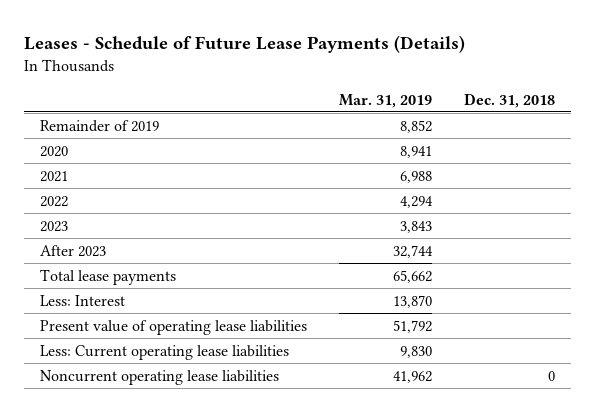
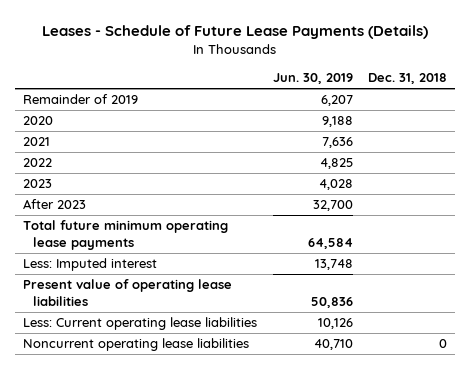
[338,93,432,108] Mar. 31, 2019 -> none
none -> [272,73,353,85] Jun. 30, 2019
[40,268,177,285] Total lease payments -> [23,220,229,250] Total future minimum operating lease payments
[40,294,126,306] Less: Interest -> [23,258,158,272] Less: Imputed interest

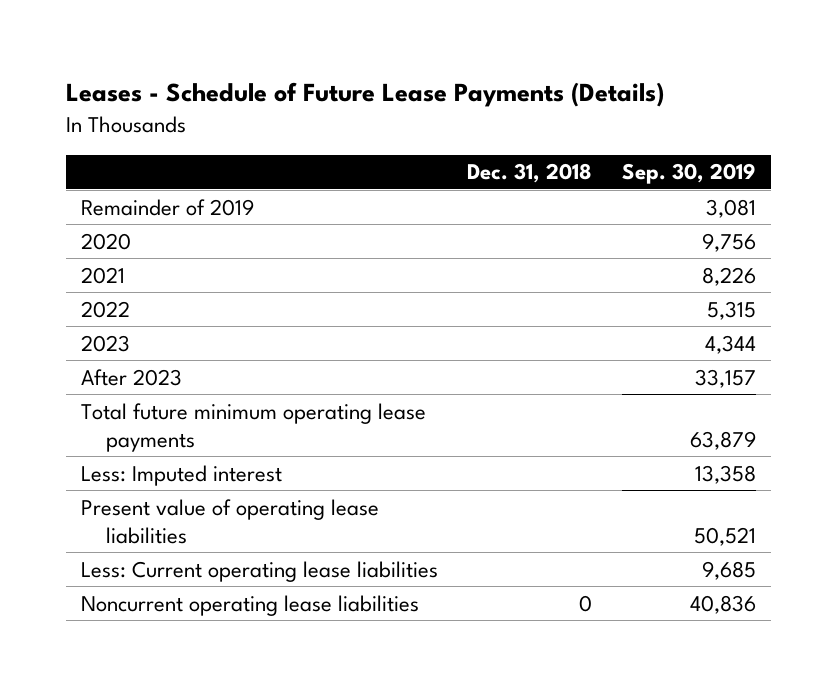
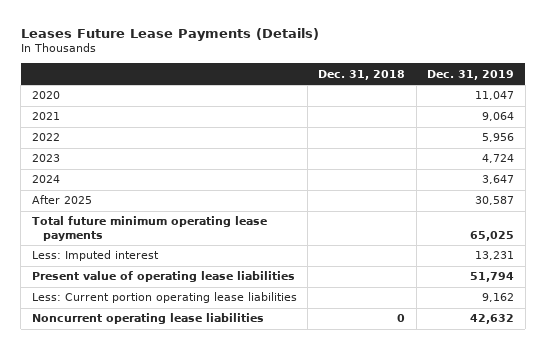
[66,82,665,108] Leases - Schedule of Future Lease Payments (Details) -> [20,27,319,41] Leases Future Lease Payments (Details)
[621,163,756,185] Sep. 30, 2019 -> none
none -> [427,69,515,80] Dec. 31, 2019
[80,198,254,216] Remainder of 2019 -> none
none -> [31,175,60,184] 2024
[80,368,182,386] After 2023 -> [31,195,92,205] After 2025
[80,560,438,582] Less: Current operating lease liabilities -> [31,292,297,304] Less: Current portion operating lease liabilities

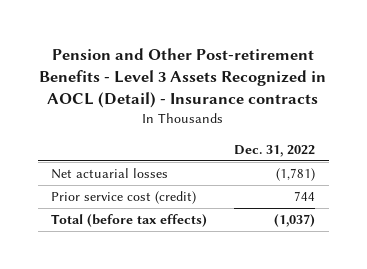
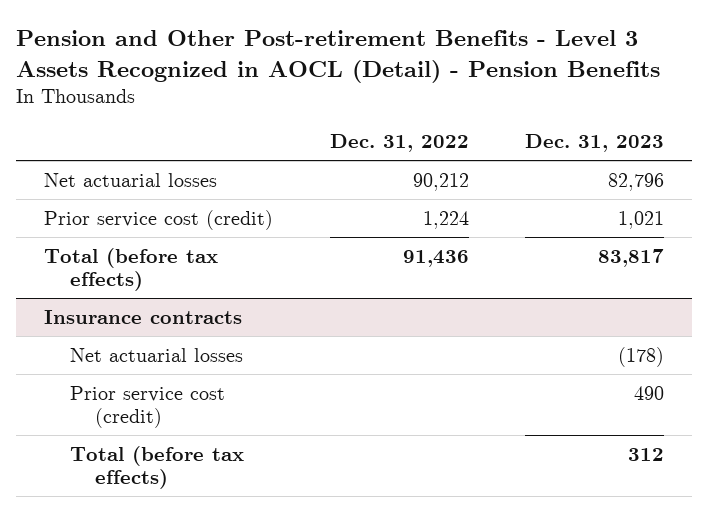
[39,47,327,108] Pension and Other Post-retirement Benefits - Level 3 Assets Recognized in AOCL (Detail) - Insurance contracts -> [16,30,661,83] Pension and Other Post-retirement Benefits - Level 3 Assets Recognized in AOCL (Detail) - Pension Benefits
none -> [524,133,664,152] Dec. 31, 2023
[276,168,316,182] (1,781) -> [412,172,469,191] 90,212
[294,191,316,202] 744 -> [422,210,469,229] 1,224
[274,214,316,228] (1,037) -> [402,249,469,267] 91,436
none -> [44,309,243,324] Insurance contracts
none -> [69,347,243,362] Net actuarial losses
none -> [69,385,225,428] Prior service cost (credit)
none -> [69,445,244,489] Total (before tax effects)

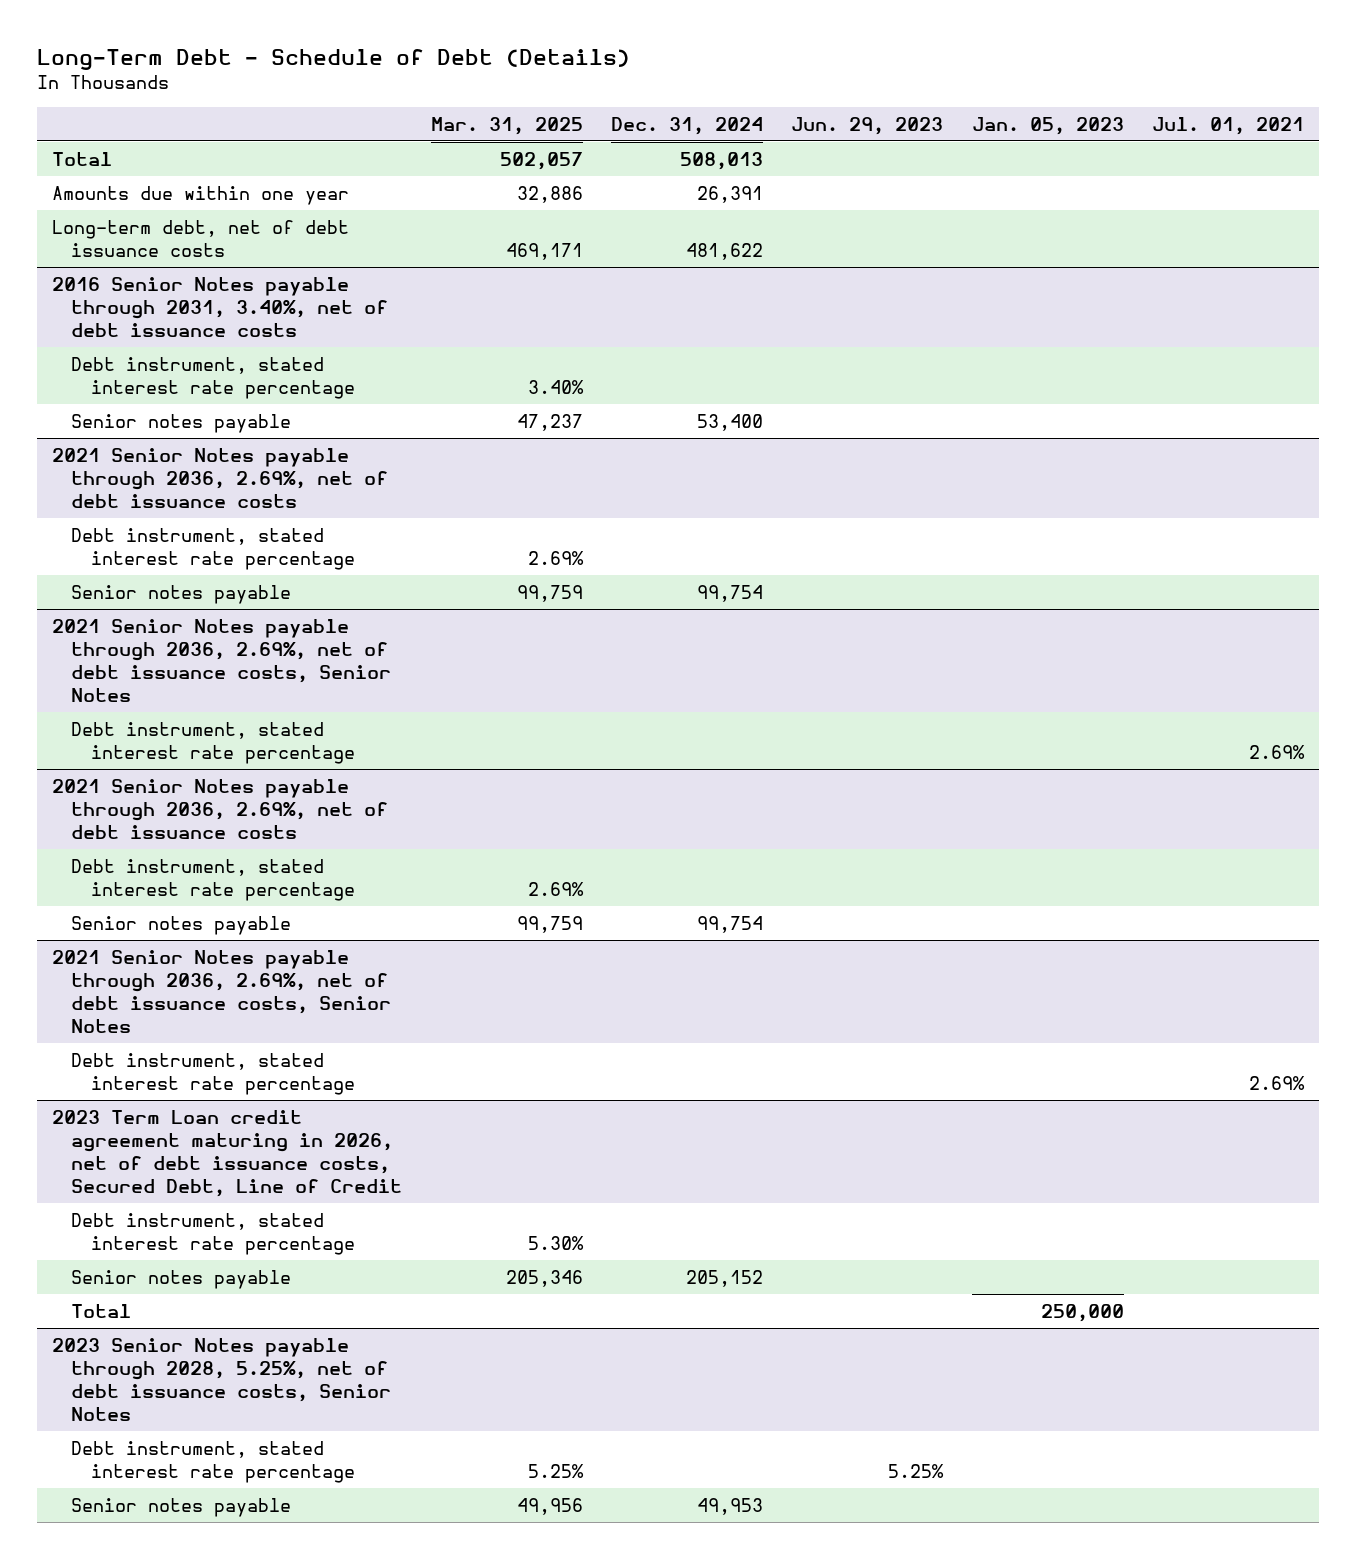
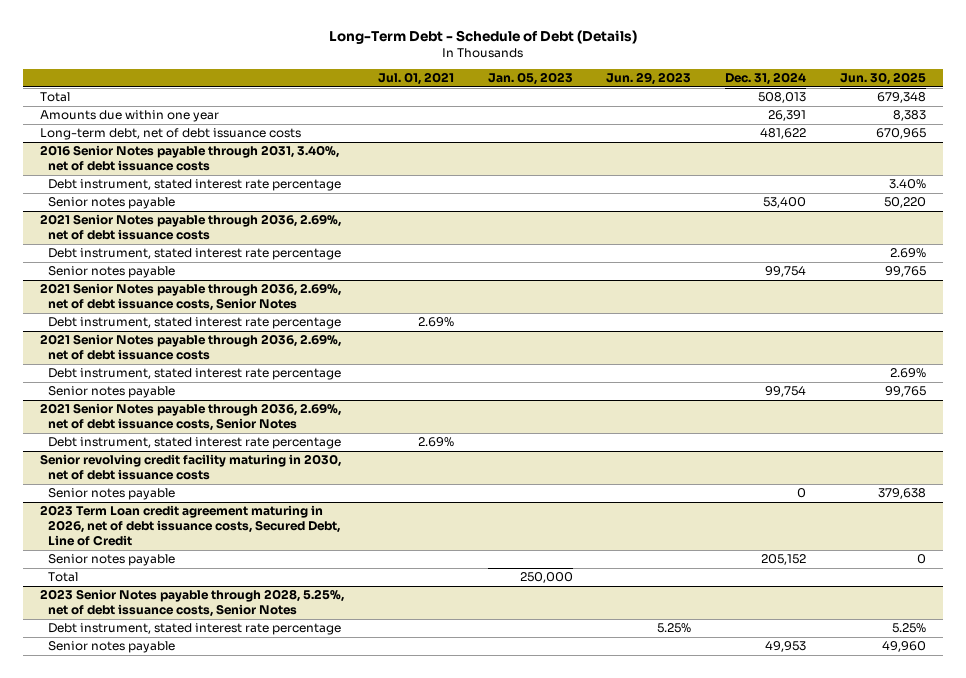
[430,116,583,135] Mar. 31, 2025 -> none
none -> [840,71,927,85] Jun. 30, 2025
none -> [39,454,341,481] Senior revolving credit facility maturing in 2030, net of debt issuance costs
none -> [48,488,176,501] Senior notes payable
[71,1212,355,1255] Debt instrument, stated interest rate percentage -> none

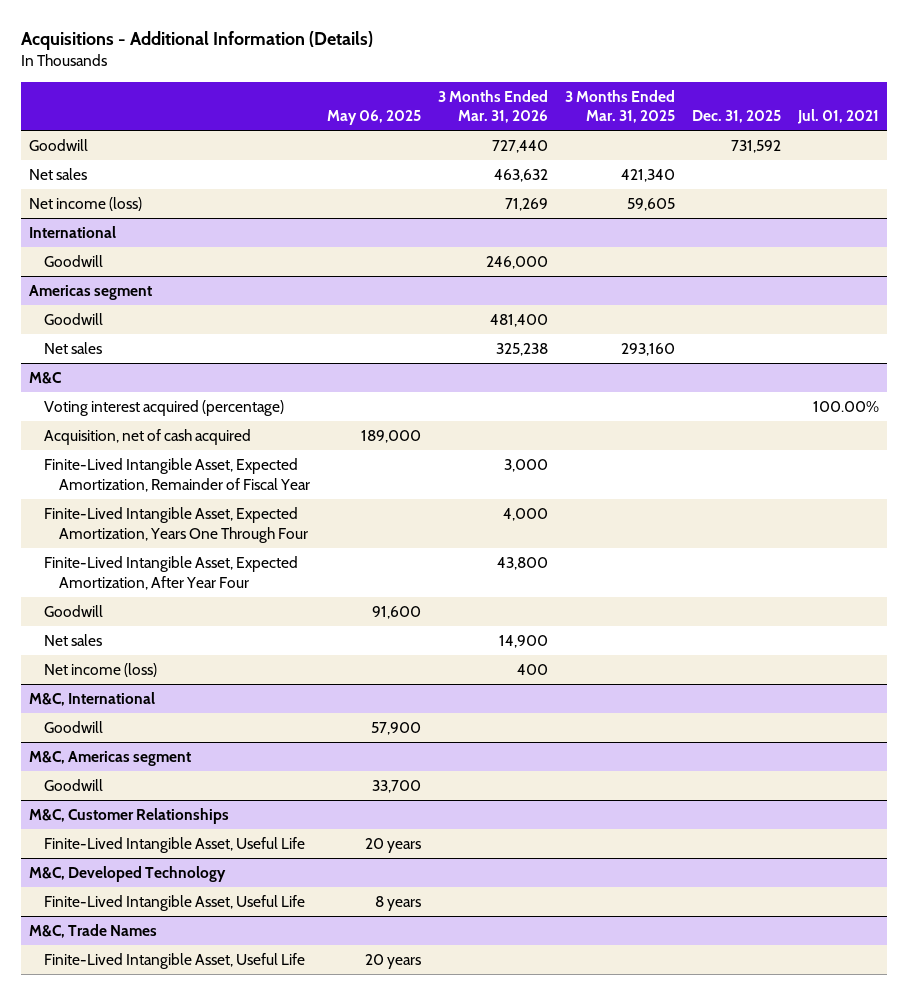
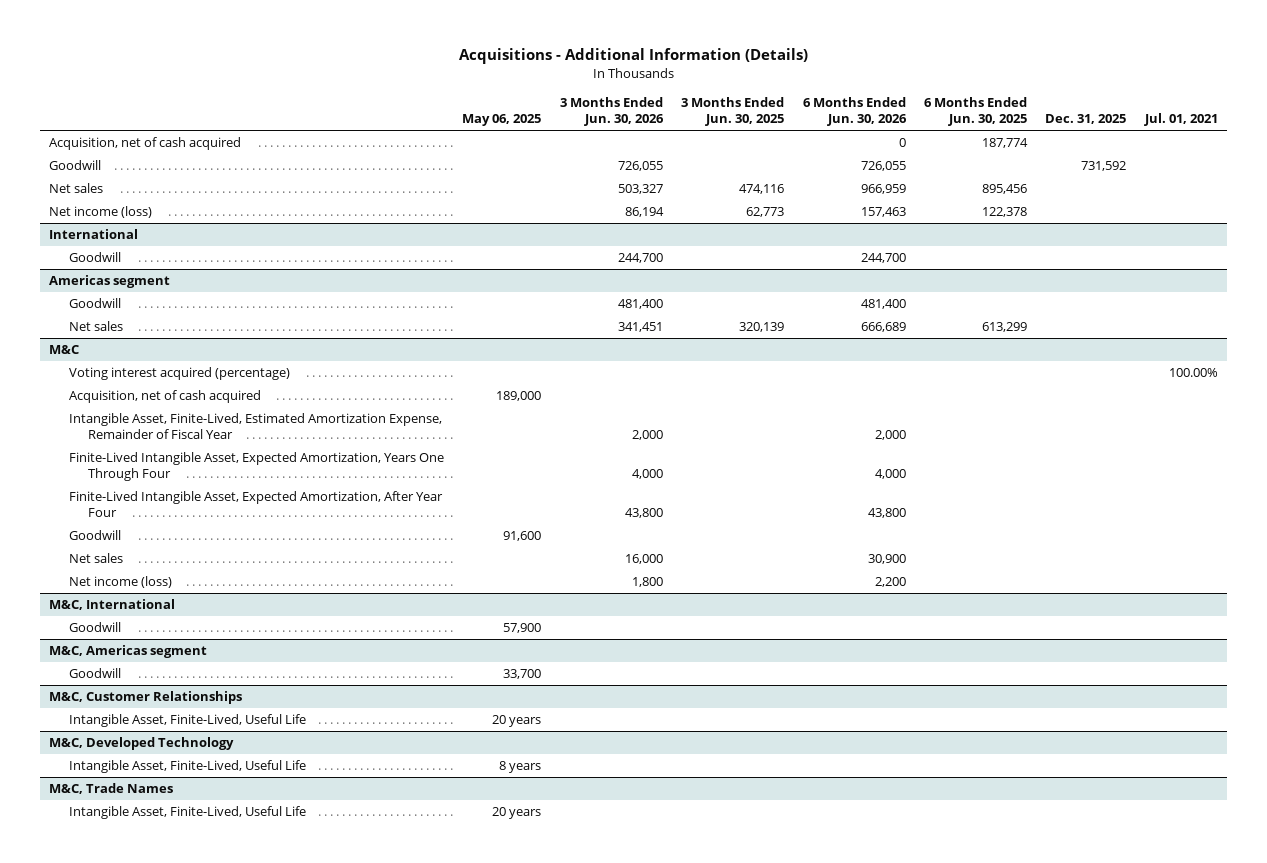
[437,89,548,124] 3 Months Ended Mar. 31, 2026 -> none
[564,89,675,124] 3 Months Ended Mar. 31, 2025 -> none
none -> [559,97,664,127] 3 Months Ended Jun. 30, 2026
none -> [681,97,785,127] 3 Months Ended Jun. 30, 2025
none -> [802,97,907,127] 6 Months Ended Jun. 30, 2026
none -> [923,97,1027,127] 6 Months Ended Jun. 30, 2025
none -> [49,137,242,151] Acquisition, net of cash acquired
[44,458,311,492] Finite-Lived Intangible Asset, Expected Amortization, Remainder of Fiscal Year -> [68,413,442,440] Intangible Asset, Finite-Lived, Estimated Amortization Expense, Remainder of Fiscal Year
[44,837,306,854] Finite-Lived Intangible Asset, Useful Life -> [68,714,306,728] Intangible Asset, Finite-Lived, Useful Life
[44,895,306,912] Finite-Lived Intangible Asset, Useful Life -> [68,760,306,774] Intangible Asset, Finite-Lived, Useful Life
[44,953,306,970] Finite-Lived Intangible Asset, Useful Life -> [68,806,306,820] Intangible Asset, Finite-Lived, Useful Life

